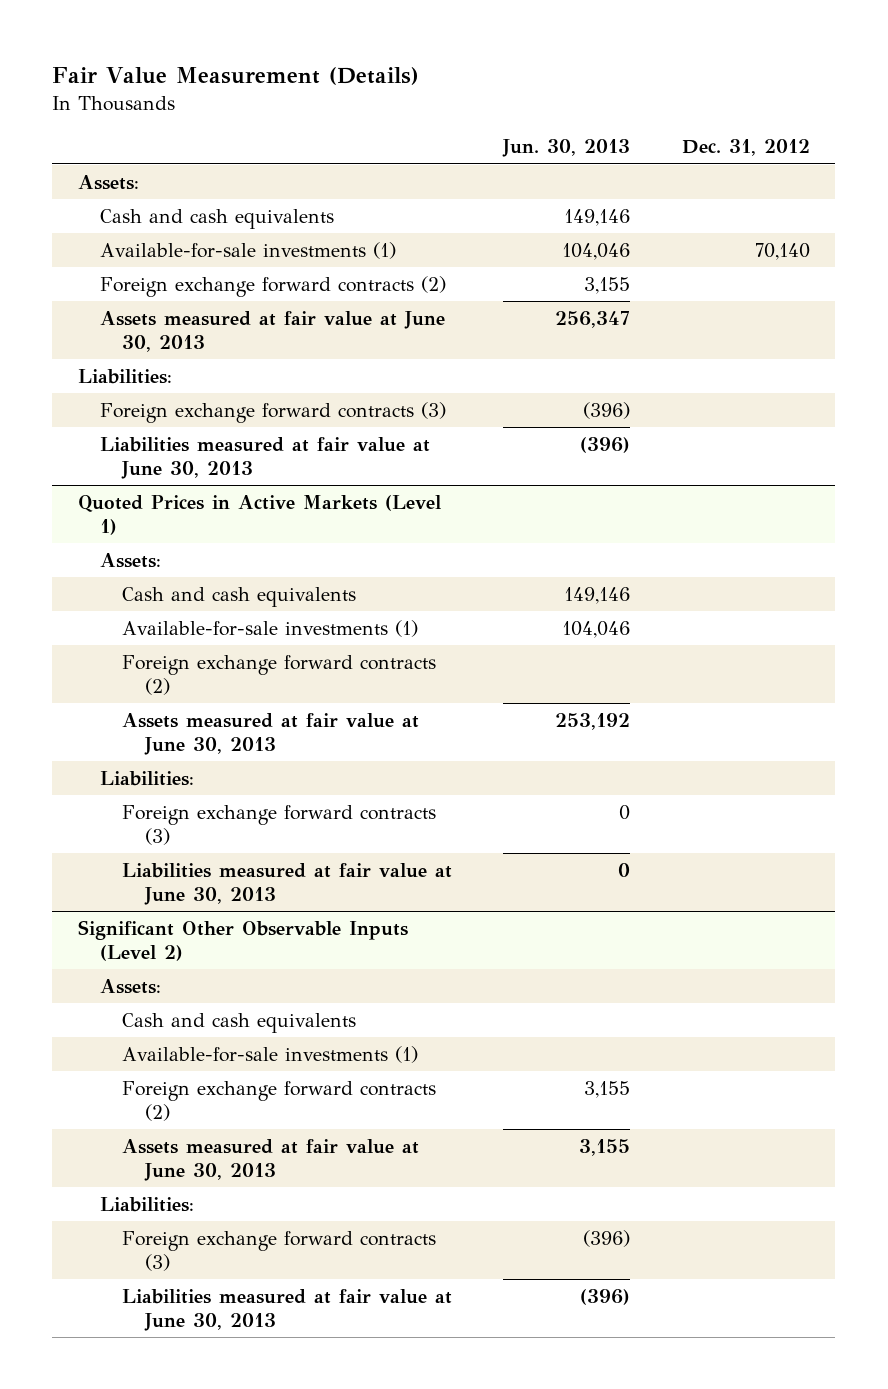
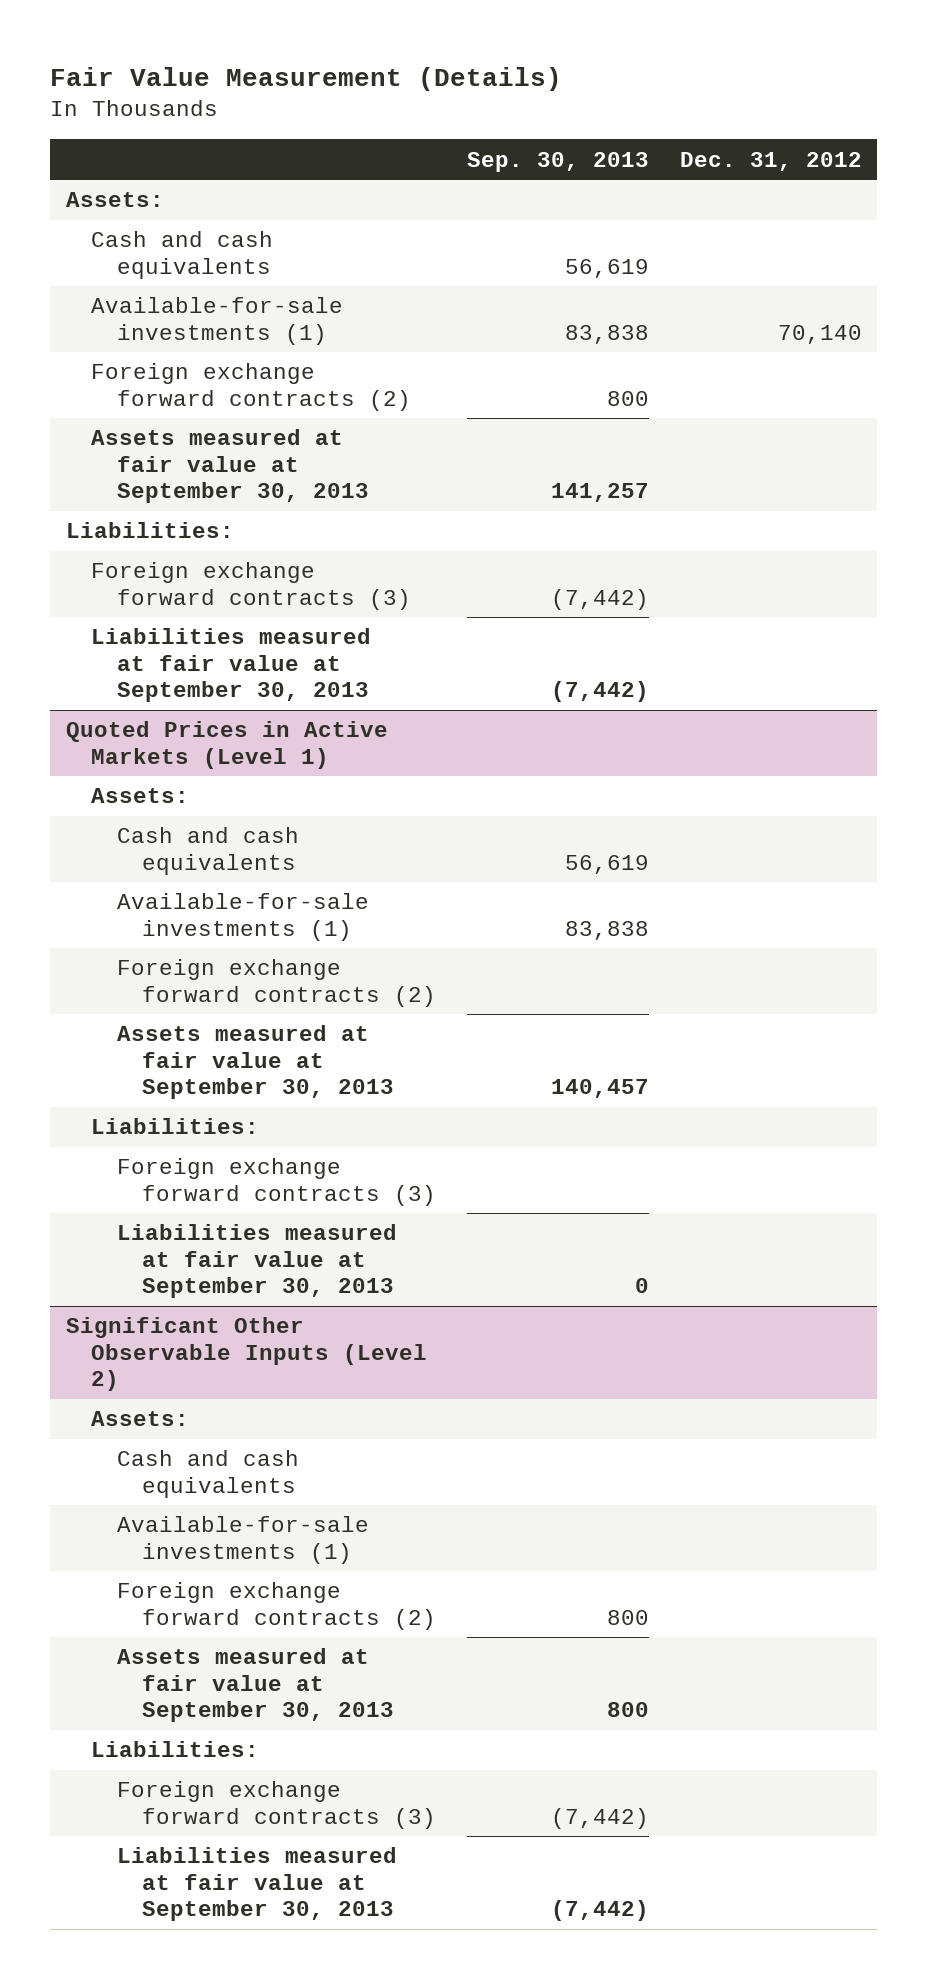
[502,139,631,158] Jun. 30, 2013 -> none
none -> [467,151,650,172] Sep. 30, 2013
[100,311,446,352] Assets measured at fair value at June 30, 2013 -> [91,429,369,504] Assets measured at fair value at September 30, 2013
[100,437,431,479] Liabilities measured at fair value at June 30, 2013 -> [91,628,372,703] Liabilities measured at fair value at September 30, 2013
[122,713,420,755] Assets measured at fair value at June 30, 2013 -> [116,1025,395,1100] Assets measured at fair value at September 30, 2013
[122,863,453,905] Liabilities measured at fair value at June 30, 2013 -> [116,1224,397,1299] Liabilities measured at fair value at September 30, 2013
[122,1139,420,1181] Assets measured at fair value at June 30, 2013 -> [116,1648,395,1723] Assets measured at fair value at September 30, 2013
[122,1289,453,1331] Liabilities measured at fair value at June 30, 2013 -> [116,1847,397,1922] Liabilities measured at fair value at September 30, 2013

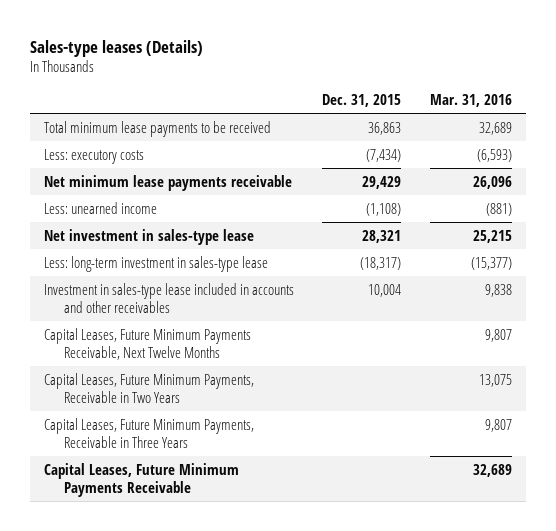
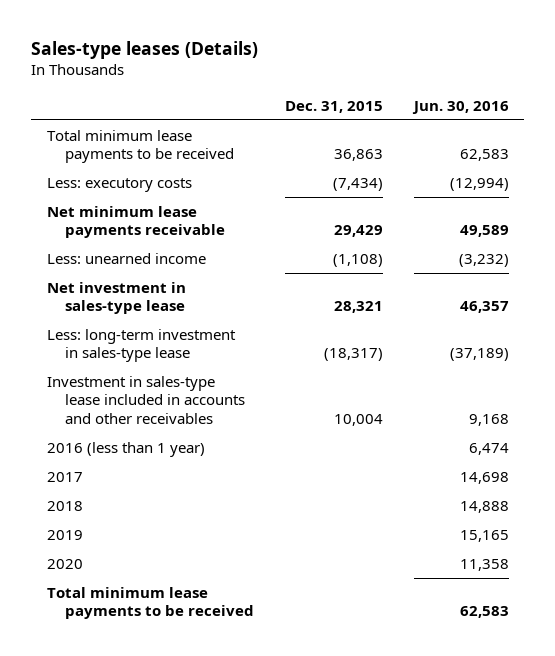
[429,94,512,108] Mar. 31, 2016 -> none
none -> [411,100,509,114] Jun. 30, 2016
[44,327,252,360] Capital Leases, Future Minimum Payments Receivable, Next Twelve Months -> none
none -> [46,442,205,458] 2016 (less than 1 year)
[44,372,255,403] Capital Leases, Future Minimum Payments, Receivable in Two Years -> [46,472,83,483] 2017
[44,417,255,448] Capital Leases, Future Minimum Payments, Receivable in Three Years -> [46,501,83,512] 2018
none -> [46,530,83,541] 2019
none -> [46,559,83,570] 2020
[44,462,240,497] Capital Leases, Future Minimum Payments Receivable -> [46,587,255,620] Total minimum lease payments to be received

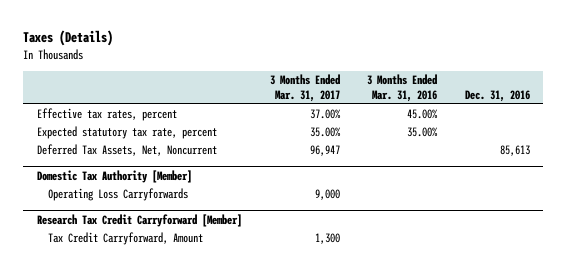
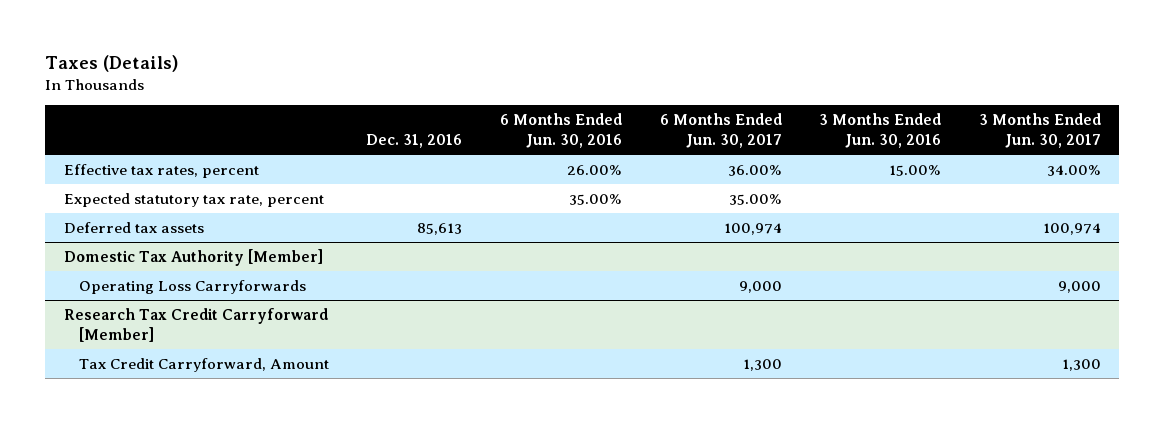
[269,74,340,102] 3 Months Ended Mar. 31, 2017 -> none
[367,74,438,102] 3 Months Ended Mar. 31, 2016 -> none
none -> [499,113,622,148] 6 Months Ended Jun. 30, 2016
none -> [659,113,782,148] 6 Months Ended Jun. 30, 2017
none -> [819,113,942,148] 3 Months Ended Jun. 30, 2016
none -> [978,113,1101,148] 3 Months Ended Jun. 30, 2017
[37,144,218,157] Deferred Tax Assets, Net, Noncurrent -> [63,222,204,234] Deferred tax assets

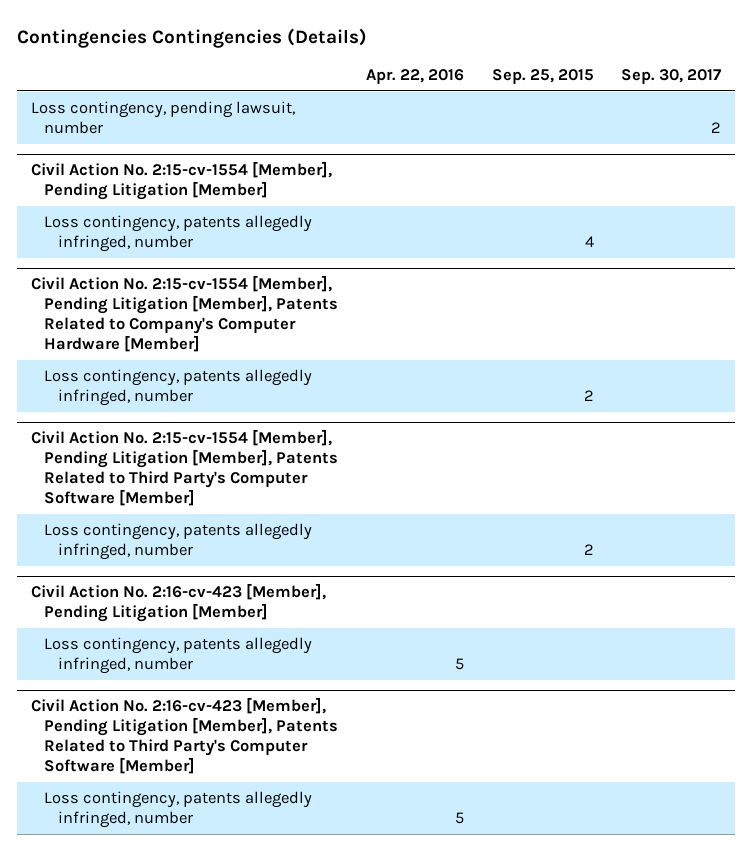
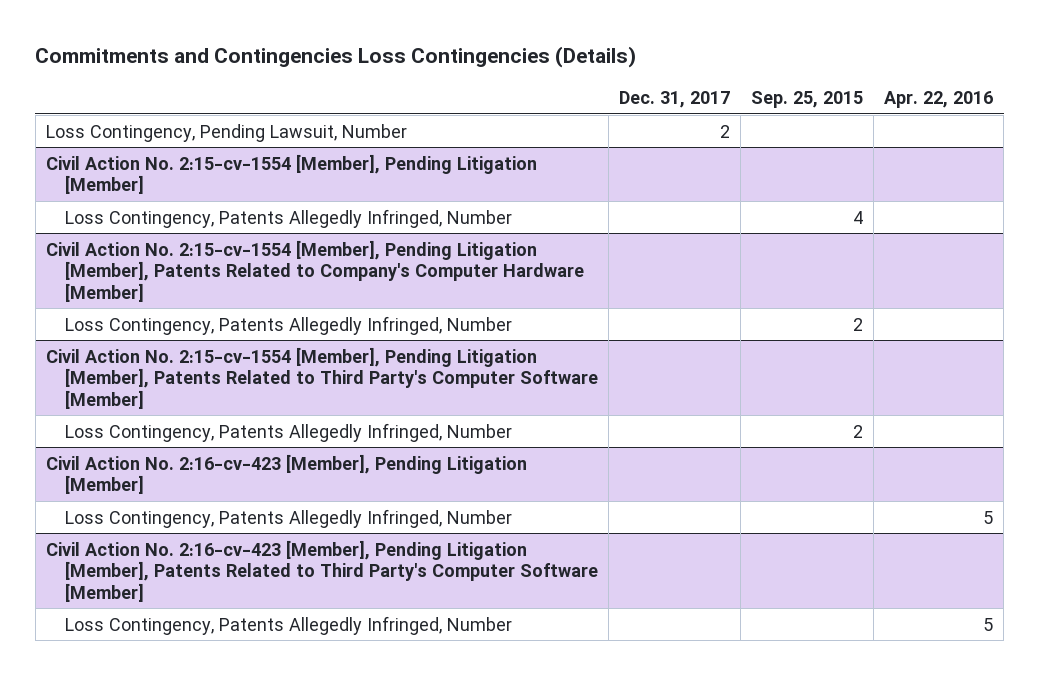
[17,27,368,48] Contingencies Contingencies (Details) -> [35,46,637,69] Commitments and Contingencies Loss Contingencies (Details)
[621,69,722,85] Sep. 30, 2017 -> none
none -> [619,91,731,109] Dec. 31, 2017
[31,100,296,134] Loss contingency, pending lawsuit, number -> [45,123,407,142] Loss Contingency, Pending Lawsuit, Number
[44,214,313,252] Loss contingency, patents allegedly infringed, number -> [65,208,513,228] Loss Contingency, Patents Allegedly Infringed, Number
[44,368,313,406] Loss contingency, patents allegedly infringed, number -> [65,315,513,335] Loss Contingency, Patents Allegedly Infringed, Number
[44,522,313,560] Loss contingency, patents allegedly infringed, number -> [65,422,513,442] Loss Contingency, Patents Allegedly Infringed, Number
[44,636,313,674] Loss contingency, patents allegedly infringed, number -> [65,508,513,528] Loss Contingency, Patents Allegedly Infringed, Number
[44,790,313,828] Loss contingency, patents allegedly infringed, number -> [65,615,513,635] Loss Contingency, Patents Allegedly Infringed, Number

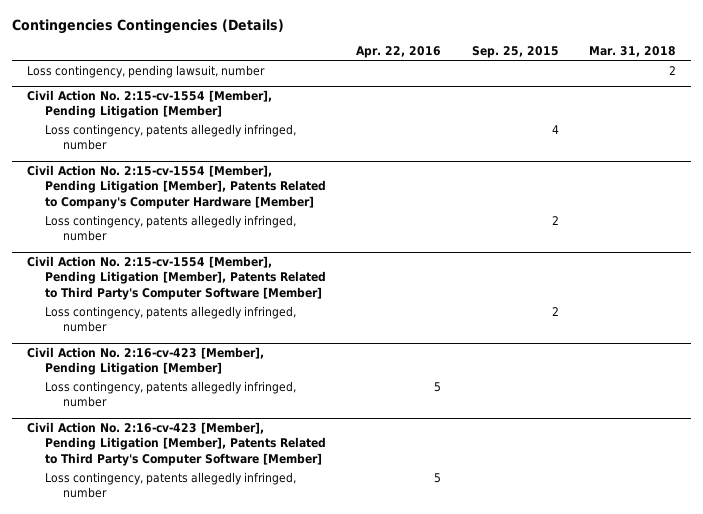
[35,46,637,69] Commitments and Contingencies Loss Contingencies (Details) -> [11,18,284,34] Contingencies Contingencies (Details)
[619,91,731,109] Dec. 31, 2017 -> none
none -> [589,46,677,58] Mar. 31, 2018
[45,123,407,142] Loss Contingency, Pending Lawsuit, Number -> [26,64,265,78] Loss contingency, pending lawsuit, number
[65,208,513,228] Loss Contingency, Patents Allegedly Infringed, Number -> [44,123,296,150] Loss contingency, patents allegedly infringed, number
[65,315,513,335] Loss Contingency, Patents Allegedly Infringed, Number -> [44,214,296,241] Loss contingency, patents allegedly infringed, number
[65,422,513,442] Loss Contingency, Patents Allegedly Infringed, Number -> [44,305,296,332] Loss contingency, patents allegedly infringed, number
[65,508,513,528] Loss Contingency, Patents Allegedly Infringed, Number -> [44,380,296,407] Loss contingency, patents allegedly infringed, number
[65,615,513,635] Loss Contingency, Patents Allegedly Infringed, Number -> [44,471,296,498] Loss contingency, patents allegedly infringed, number

